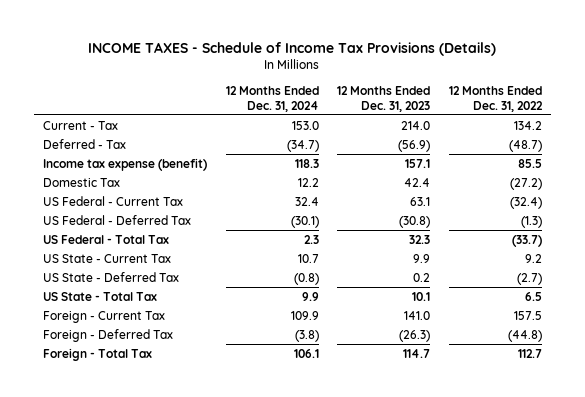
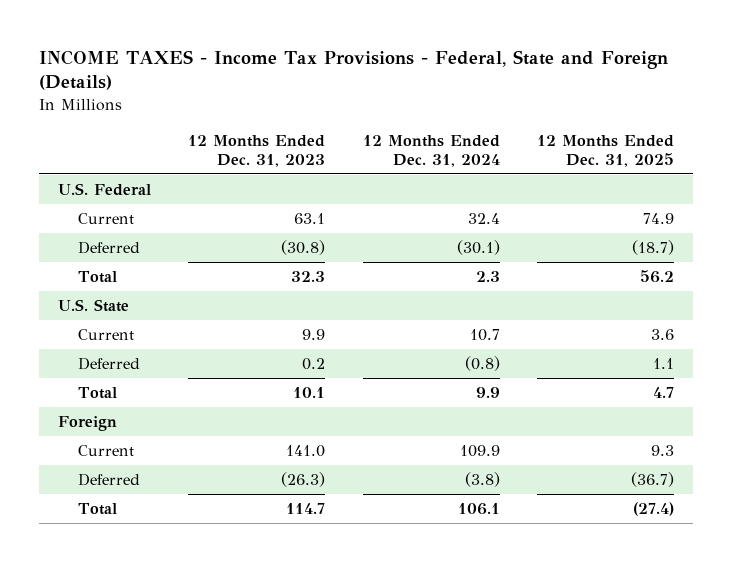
[88,41,497,56] INCOME TAXES - Schedule of Income Tax Provisions (Details) -> [39,49,669,91] INCOME TAXES - Income Tax Provisions - Federal, State and Foreign (Details)
[448,86,543,112] 12 Months Ended Dec. 31, 2022 -> none
none -> [537,134,675,167] 12 Months Ended Dec. 31, 2025
[43,120,119,130] Current - Tax -> none
[43,138,127,149] Deferred - Tax -> none
[43,157,208,171] Income tax expense (benefit) -> none
[43,177,121,187] Domestic Tax -> none
none -> [57,182,151,196] U.S. Federal
[43,195,184,206] US Federal - Current Tax -> [77,212,134,224] Current
[43,214,192,225] US Federal - Deferred Tax -> [77,240,140,254] Deferred
[43,234,170,244] US Federal - Total Tax -> [77,270,117,283] Total
none -> [57,298,129,312] U.S. State
[43,253,172,263] US State - Current Tax -> [77,328,134,340] Current
[43,271,180,282] US State - Deferred Tax -> [77,356,140,370] Deferred
[43,291,158,301] US State - Total Tax -> [77,386,117,399] Total
none -> [57,415,117,431] Foreign
[43,310,166,323] Foreign - Current Tax -> [77,444,134,456] Current
[43,328,174,342] Foreign - Deferred Tax -> [77,472,140,486] Deferred
[43,347,153,361] Foreign - Total Tax -> [77,502,117,515] Total

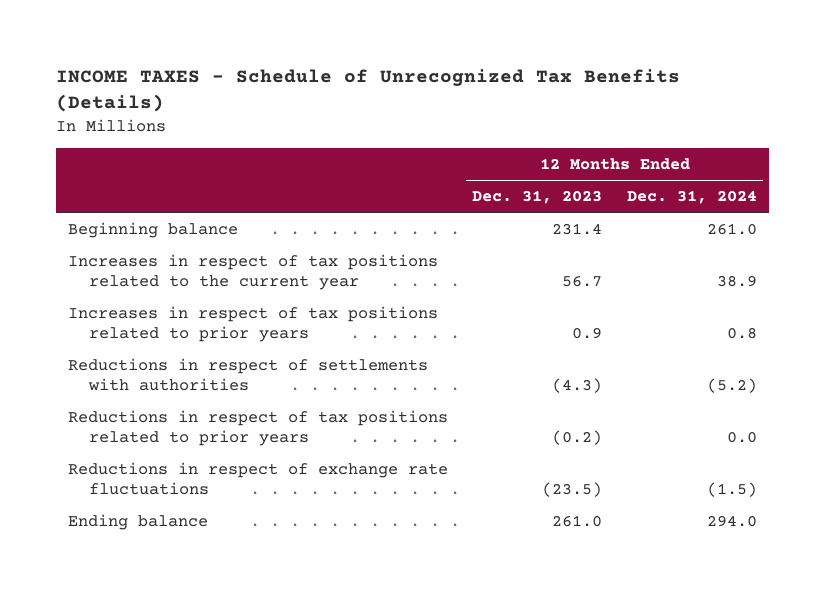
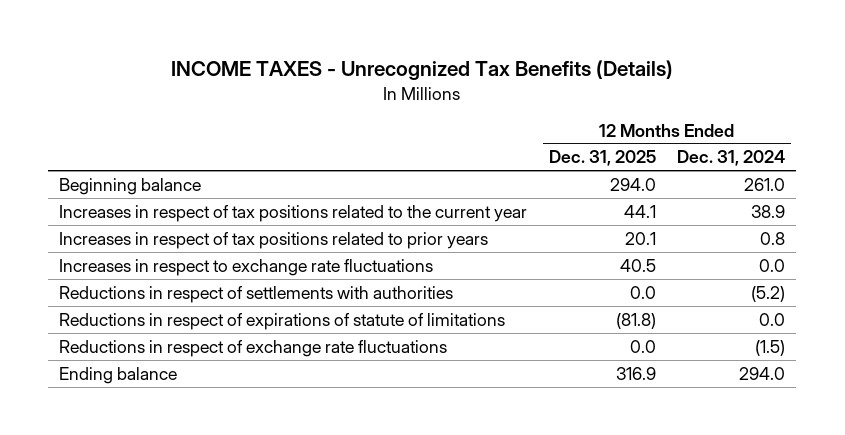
[55,68,680,113] INCOME TAXES - Schedule of Unrecognized Tax Benefits (Details) -> [171,59,674,80] INCOME TAXES - Unrecognized Tax Benefits (Details)
[472,190,603,205] Dec. 31, 2023 -> none
none -> [548,150,656,167] Dec. 31, 2025
none -> [59,258,434,276] Increases in respect to exchange rate fluctuations
[67,410,448,446] Reductions in respect of tax positions related to prior years -> none
none -> [59,312,506,330] Reductions in respect of expirations of statute of limitations

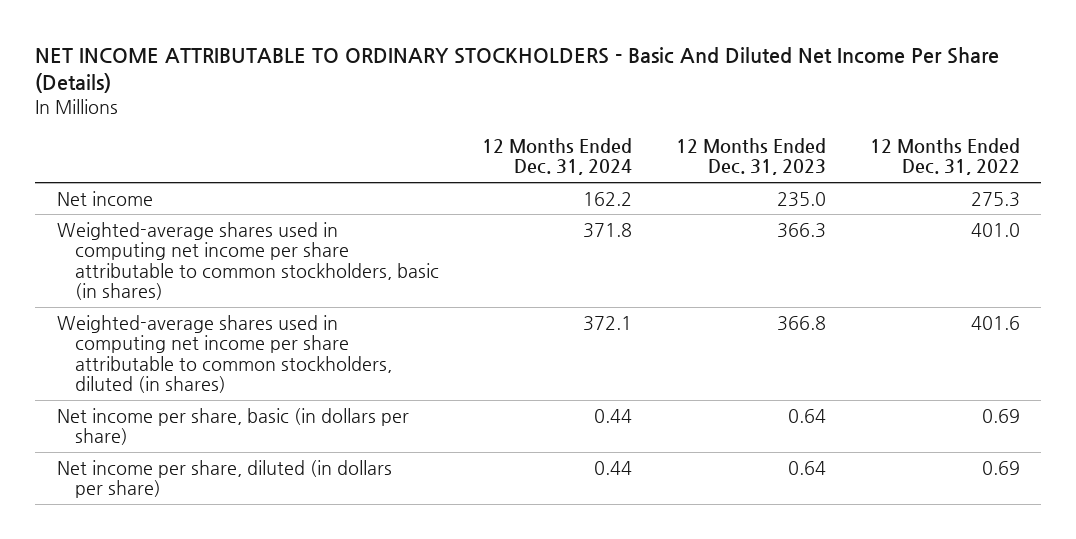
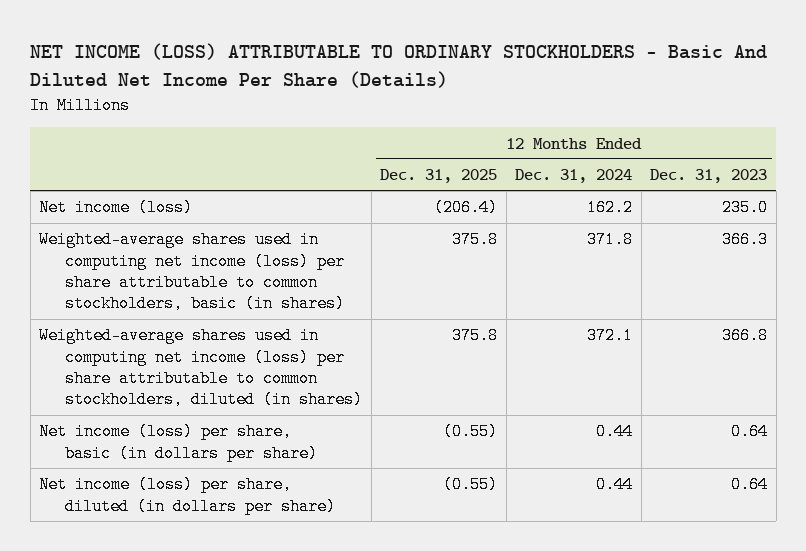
[34,46,999,94] NET INCOME ATTRIBUTABLE TO ORDINARY STOCKHOLDERS - Basic And Diluted Net Income Per Share (Details) -> [30,42,768,88] NET INCOME (LOSS) ATTRIBUTABLE TO ORDINARY STOCKHOLDERS - Basic And Diluted Net Income Per Share (Details)
[869,137,1020,176] 12 Months Ended Dec. 31, 2022 -> none
none -> [380,169,498,184] Dec. 31, 2025
[56,190,153,206] Net income -> [39,199,194,217] Net income (loss)
[56,221,439,301] Weighted-average shares used in computing net income per share attributable to common stockholders, basic (in shares) -> [39,231,346,313] Weighted-average shares used in computing net income (loss) per share attributable to common stockholders, basic (in shares)
[56,314,392,394] Weighted-average shares used in computing net income per share attributable to common stockholders, diluted (in shares) -> [39,327,364,409] Weighted-average shares used in computing net income (loss) per share attributable to common stockholders, diluted (in shares)
[56,407,409,446] Net income per share, basic (in dollars per share) -> [39,423,319,462] Net income (loss) per share, basic (in dollars per share)
[56,459,392,499] Net income per share, diluted (in dollars per share) -> [39,476,337,515] Net income (loss) per share, diluted (in dollars per share)

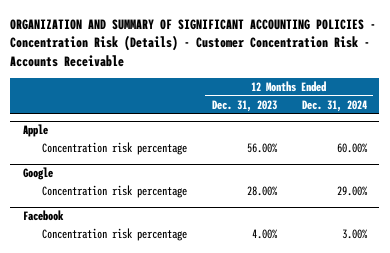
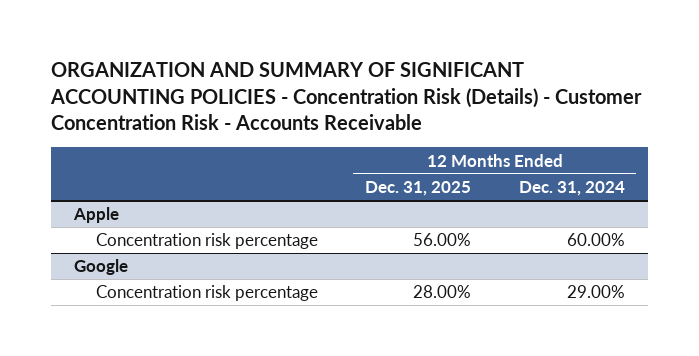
[211,99,277,112] Dec. 31, 2023 -> none
none -> [365,181,472,197] Dec. 31, 2025
[22,210,64,222] Facebook -> none
[41,228,187,242] Concentration risk percentage -> none

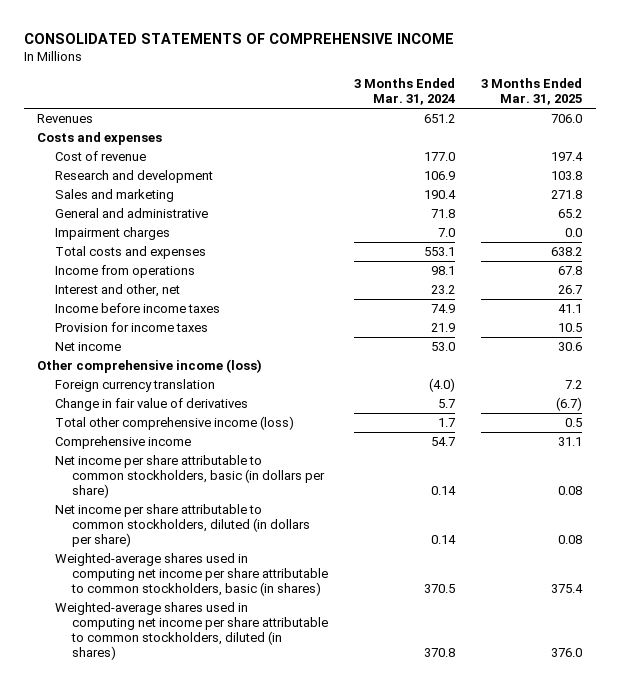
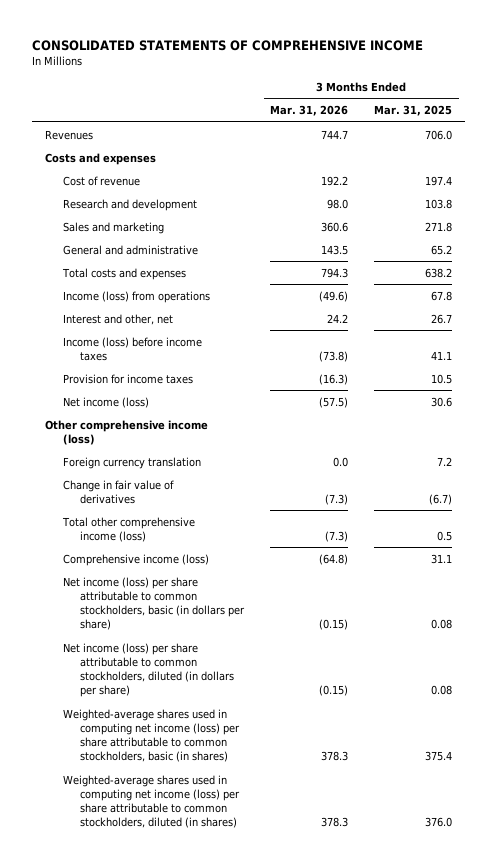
[354,78,456,106] 3 Months Ended Mar. 31, 2024 -> none
none -> [270,105,349,117] Mar. 31, 2026
[54,227,170,241] Impairment charges -> none
[54,265,195,279] Income from operations -> [62,290,210,303] Income (loss) from operations
[54,303,220,314] Income before income taxes -> [62,336,202,361] Income (loss) before income taxes
[54,342,121,352] Net income -> [62,396,149,408] Net income (loss)
[54,436,191,450] Comprehensive income -> [62,553,209,566] Comprehensive income (loss)
[54,455,325,499] Net income per share attributable to common stockholders, basic (in dollars per share) -> [62,576,246,631] Net income (loss) per share attributable to common stockholders, basic (in dollars per share)
[54,504,310,548] Net income per share attributable to common stockholders, diluted (in dollars per share) -> [62,642,235,698] Net income (loss) per share attributable to common stockholders, diluted (in dollars per share)
[54,553,328,597] Weighted-average shares used in computing net income per share attributable to common stockholders, basic (in shares) -> [62,708,241,763] Weighted-average shares used in computing net income (loss) per share attributable to common stockholders, basic (in shares)
[54,602,328,661] Weighted-average shares used in computing net income per share attributable to common stockholders, diluted (in shares) -> [62,774,241,829] Weighted-average shares used in computing net income (loss) per share attributable to common stockholders, diluted (in shares)

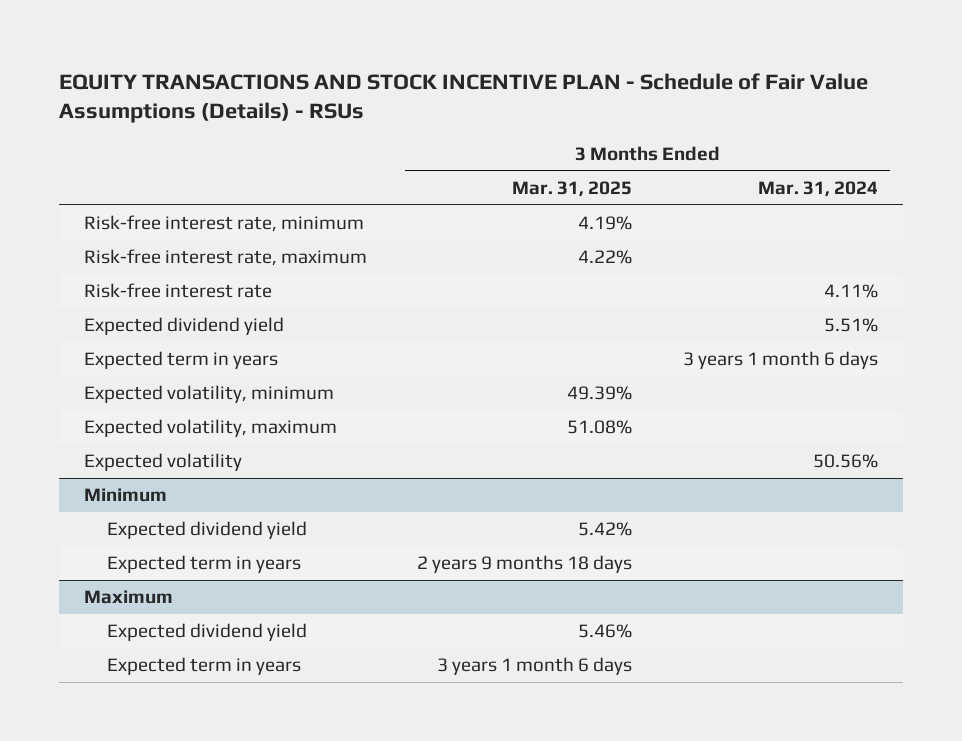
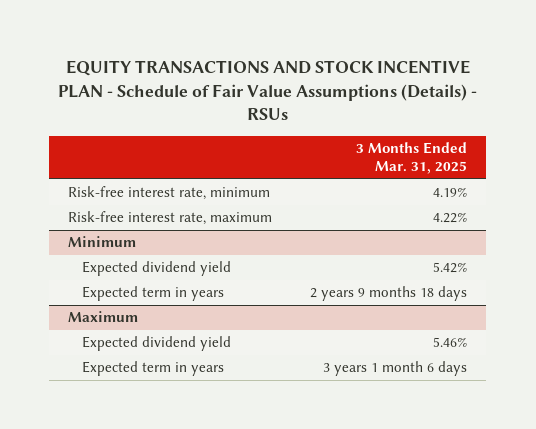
[757,180,878,197] Mar. 31, 2024 -> none
[84,283,273,299] Risk-free interest rate -> none
[84,317,285,336] Expected dividend yield -> none
[84,351,279,370] Expected term in years -> none
[84,385,335,404] Expected volatility, minimum -> none
[84,419,338,438] Expected volatility, maximum -> none
[84,453,243,472] Expected volatility -> none

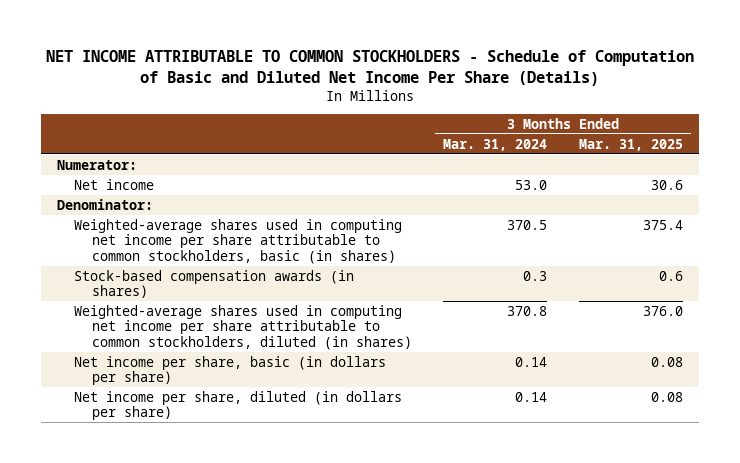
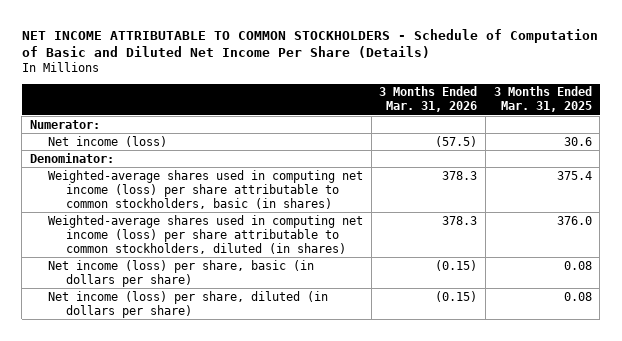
[443,138,548,151] Mar. 31, 2024 -> none
none -> [379,86,478,113] 3 Months Ended Mar. 31, 2026
[74,178,155,190] Net income -> [48,135,168,147] Net income (loss)
[74,269,355,299] Stock-based compensation awards (in shares) -> none
[74,218,403,264] Weighted-average shares used in computing net income per share attributable to common stockholders, basic (in shares) -> [48,169,364,209] Weighted-average shares used in computing net income (loss) per share attributable to common stockholders, basic (in shares)
[74,304,412,350] Weighted-average shares used in computing net income per share attributable to common stockholders, diluted (in shares) -> [48,214,364,254] Weighted-average shares used in computing net income (loss) per share attributable to common stockholders, diluted (in shares)
[74,355,387,386] Net income per share, basic (in dollars per share) -> [48,259,315,287] Net income (loss) per share, basic (in dollars per share)
[74,390,403,421] Net income per share, diluted (in dollars per share) -> [48,290,329,318] Net income (loss) per share, diluted (in dollars per share)

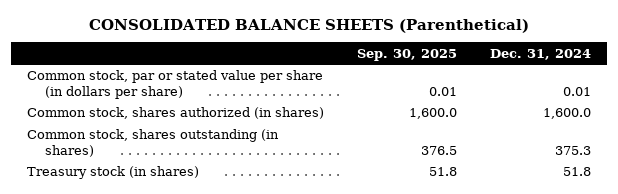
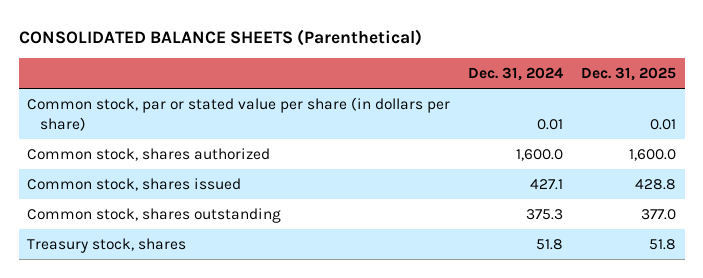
[356,48,457,61] Sep. 30, 2025 -> none
none -> [580,67,676,82] Dec. 31, 2025
[26,107,324,120] Common stock, shares authorized (in shares) -> [27,148,271,162] Common stock, shares authorized
none -> [27,178,242,192] Common stock, shares issued
[26,129,279,157] Common stock, shares outstanding (in shares) -> [27,208,282,224] Common stock, shares outstanding
[26,166,199,180] Treasury stock (in shares) -> [27,238,187,254] Treasury stock, shares

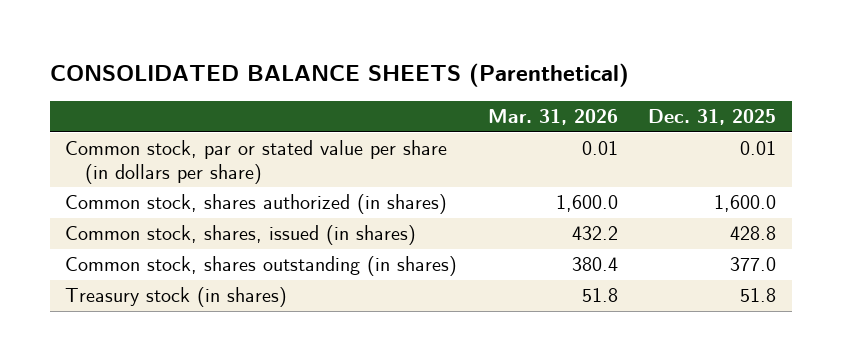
[468,67,564,82] Dec. 31, 2024 -> none
none -> [487,109,618,126] Mar. 31, 2026
[27,148,271,162] Common stock, shares authorized -> [65,194,448,215] Common stock, shares authorized (in shares)
[27,178,242,192] Common stock, shares issued -> [65,225,417,246] Common stock, shares, issued (in shares)
[27,208,282,224] Common stock, shares outstanding -> [65,256,458,277] Common stock, shares outstanding (in shares)
[27,238,187,254] Treasury stock, shares -> [65,287,288,308] Treasury stock (in shares)

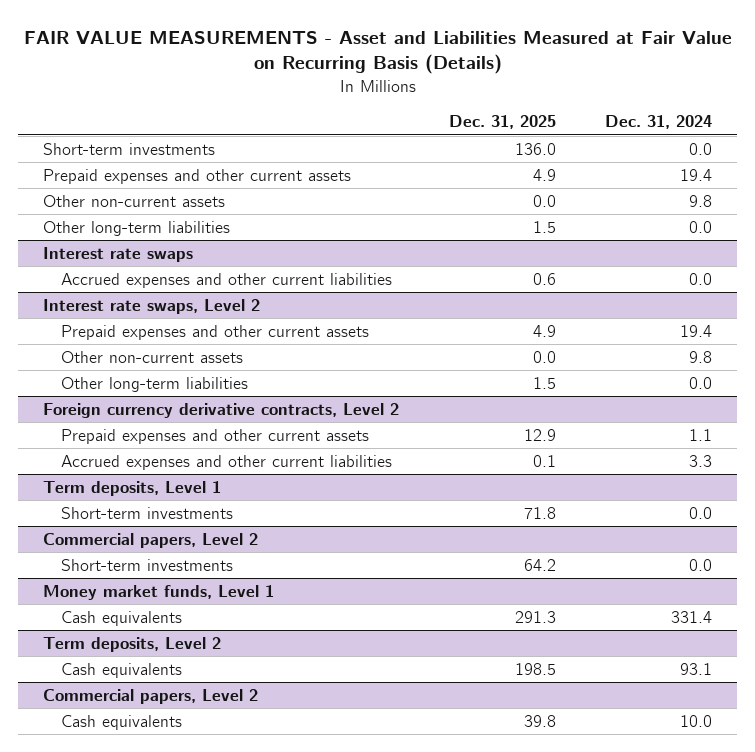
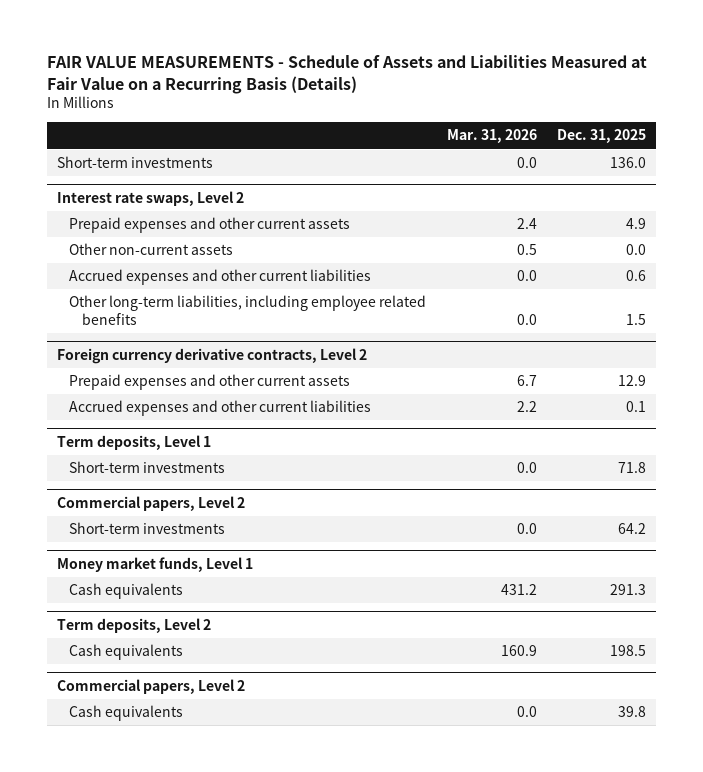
[23,30,732,75] FAIR VALUE MEASUREMENTS - Asset and Liabilities Measured at Fair Value on Recurring Basis (Details) -> [46,55,647,94] FAIR VALUE MEASUREMENTS - Schedule of Assets and Liabilities Measured at Fair Value on a Recurring Basis (Details)
[605,115,713,130] Dec. 31, 2024 -> none
none -> [446,129,537,144] Mar. 31, 2026
[42,168,351,184] Prepaid expenses and other current assets -> none
[42,194,225,207] Other non-current assets -> none
[42,220,230,236] Other long-term liabilities -> none
[42,246,193,262] Interest rate swaps -> none
[60,272,392,288] Accrued expenses and other current liabilities -> none
none -> [69,269,372,286] Accrued expenses and other current liabilities
[60,376,248,392] Other long-term liabilities -> [69,295,427,326] Other long-term liabilities, including employee related benefits

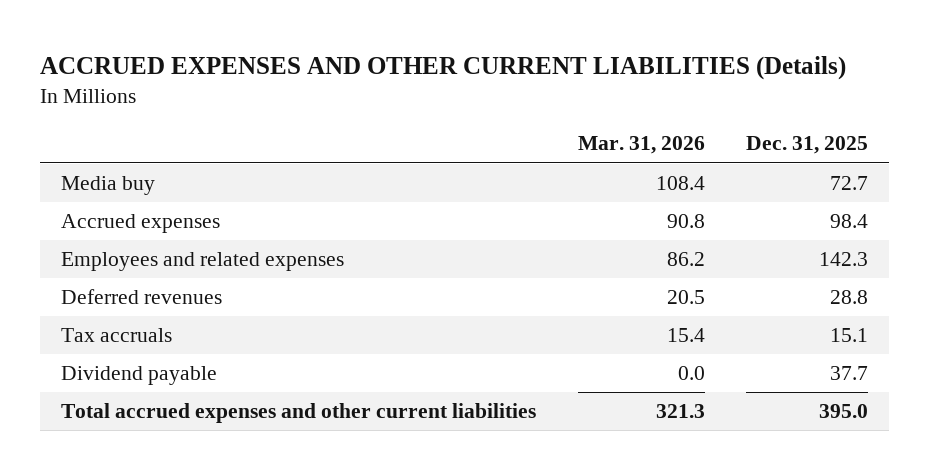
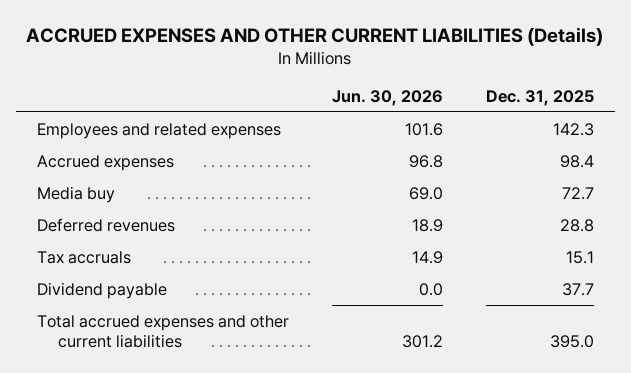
[577,136,705,155] Mar. 31, 2026 -> none
none -> [331,89,443,106] Jun. 30, 2026
[61,214,221,234] Accrued expenses -> [37,154,175,171] Accrued expenses
[61,176,156,196] Media buy -> [37,185,116,203] Media buy

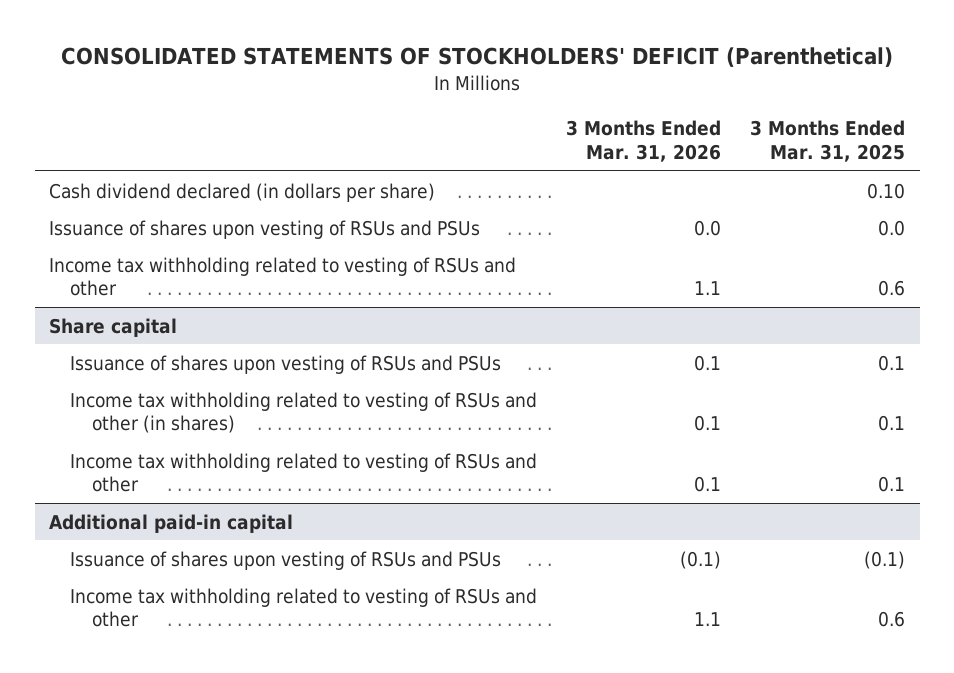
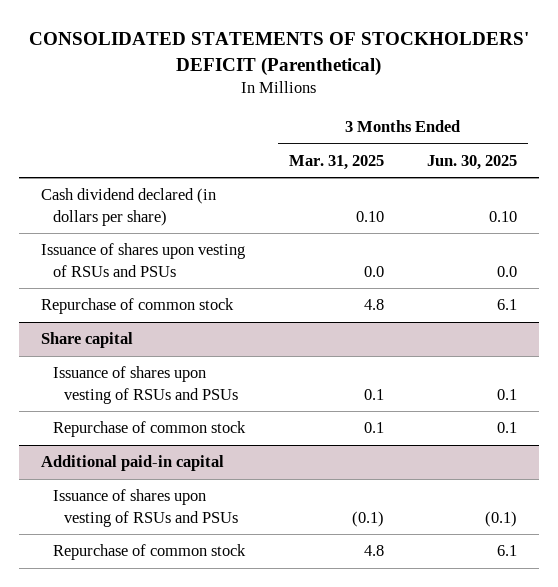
[566,120,722,162] 3 Months Ended Mar. 31, 2026 -> none
none -> [427,154,518,170] Jun. 30, 2025
[49,256,517,297] Income tax withholding related to vesting of RSUs and other -> none
none -> [40,298,234,315] Repurchase of common stock
[70,391,538,434] Income tax withholding related to vesting of RSUs and other (in shares) -> none
[70,452,538,493] Income tax withholding related to vesting of RSUs and other -> none
none -> [52,421,246,438] Repurchase of common stock
[70,587,538,628] Income tax withholding related to vesting of RSUs and other -> none
none -> [52,544,246,561] Repurchase of common stock

